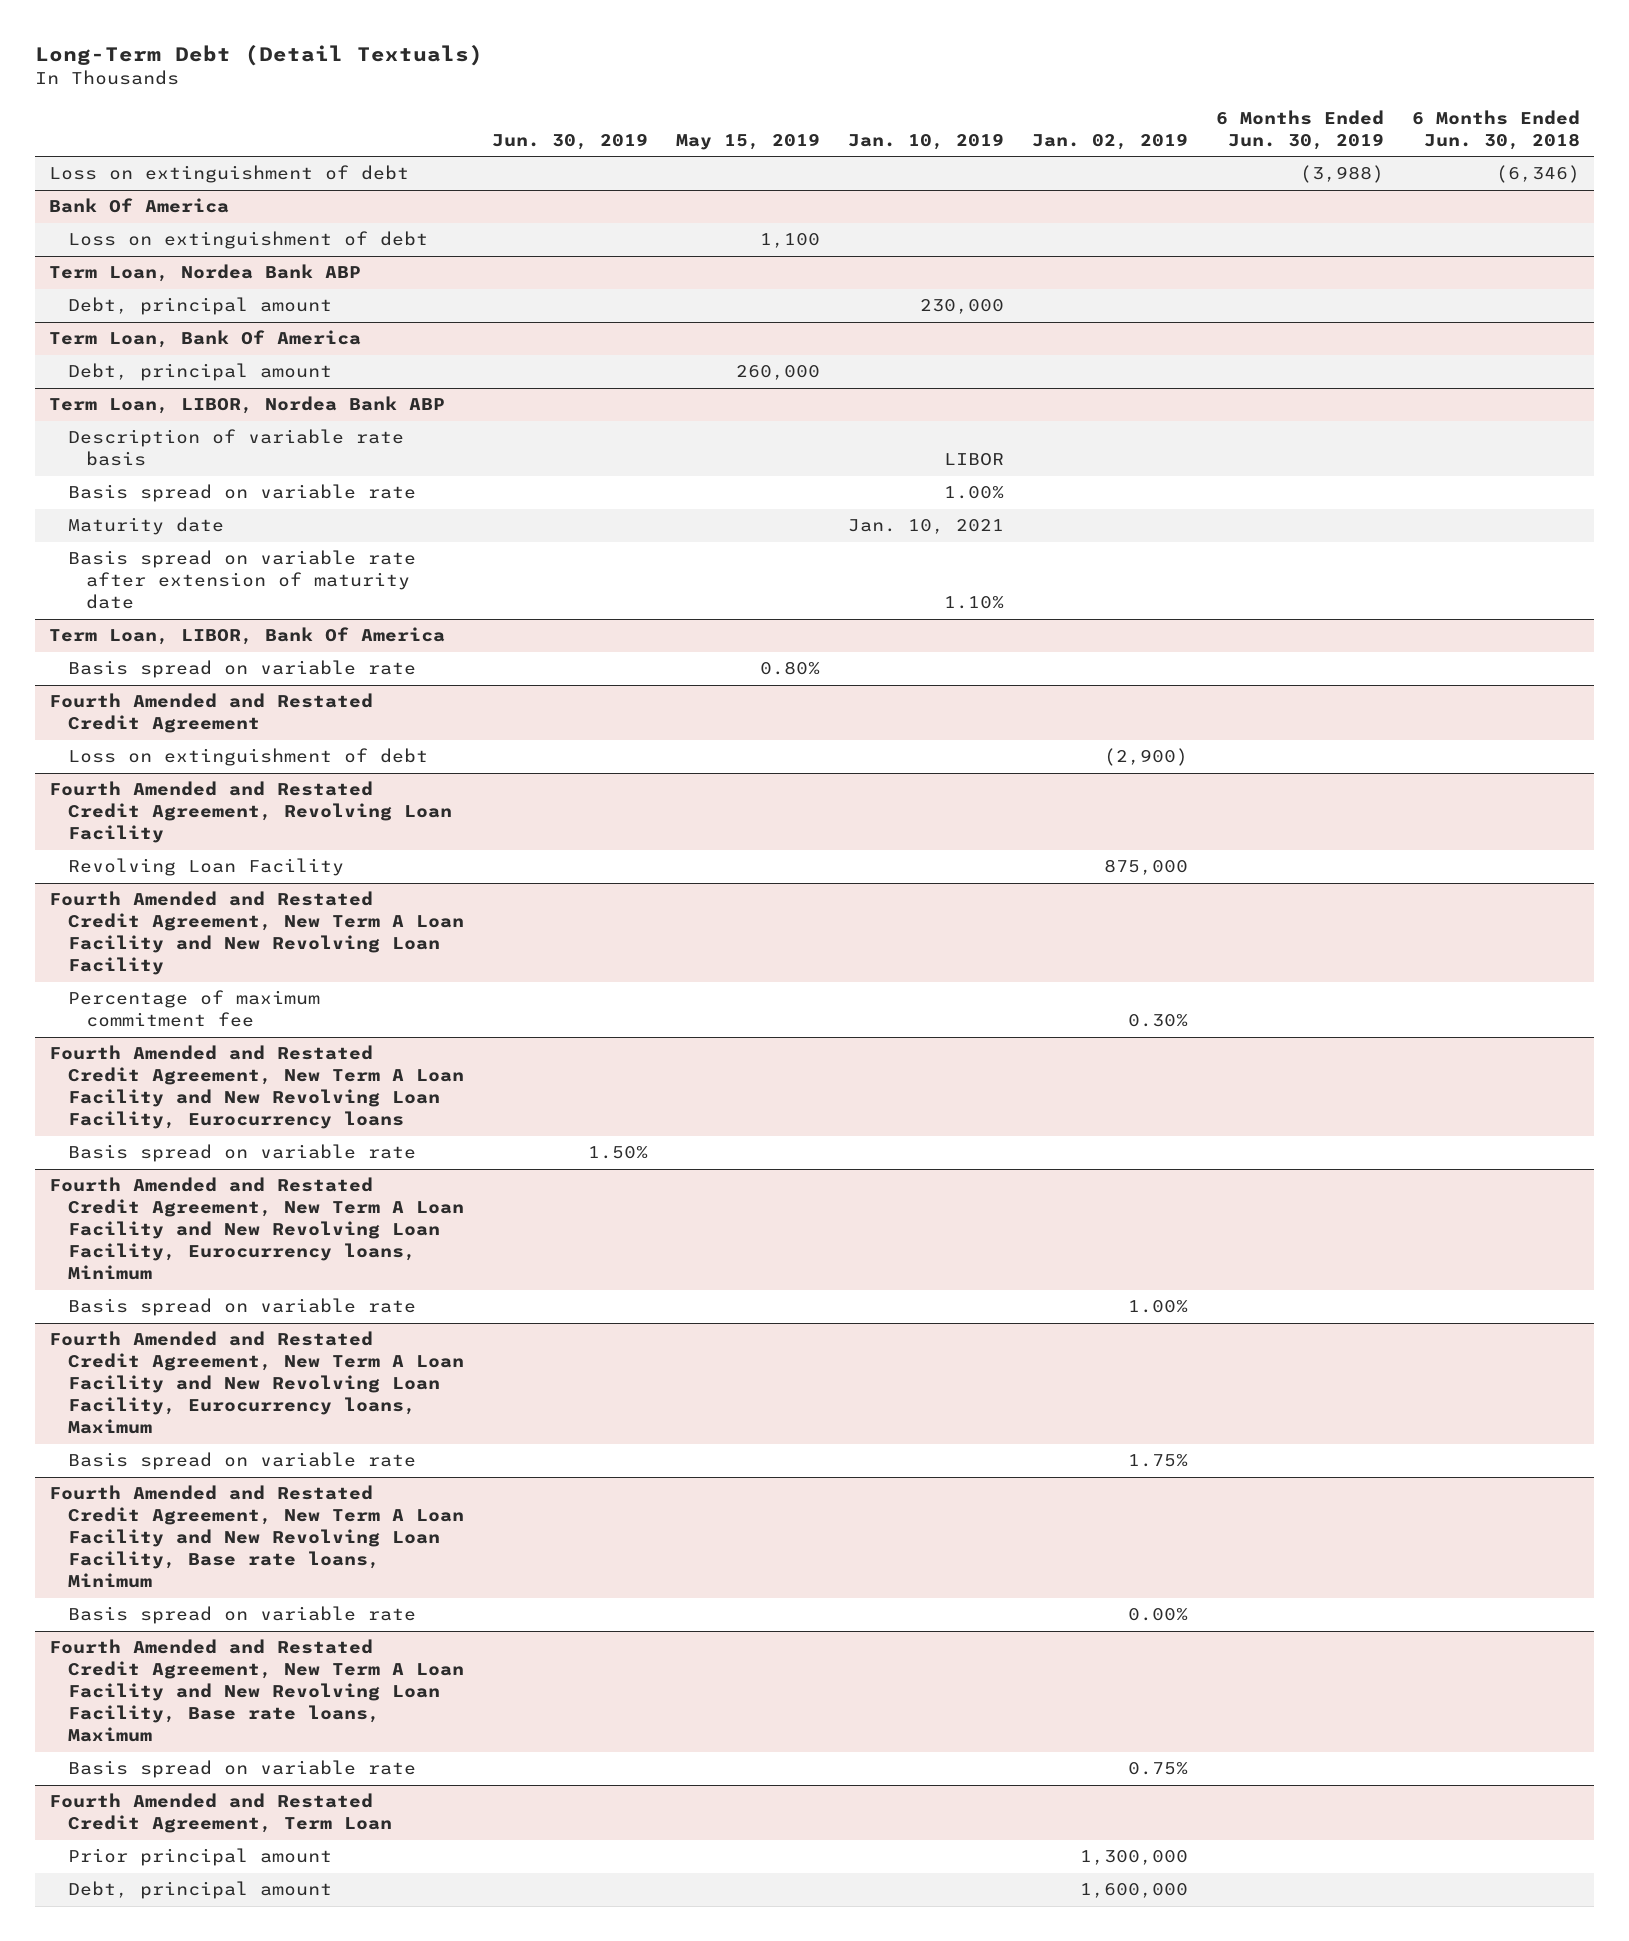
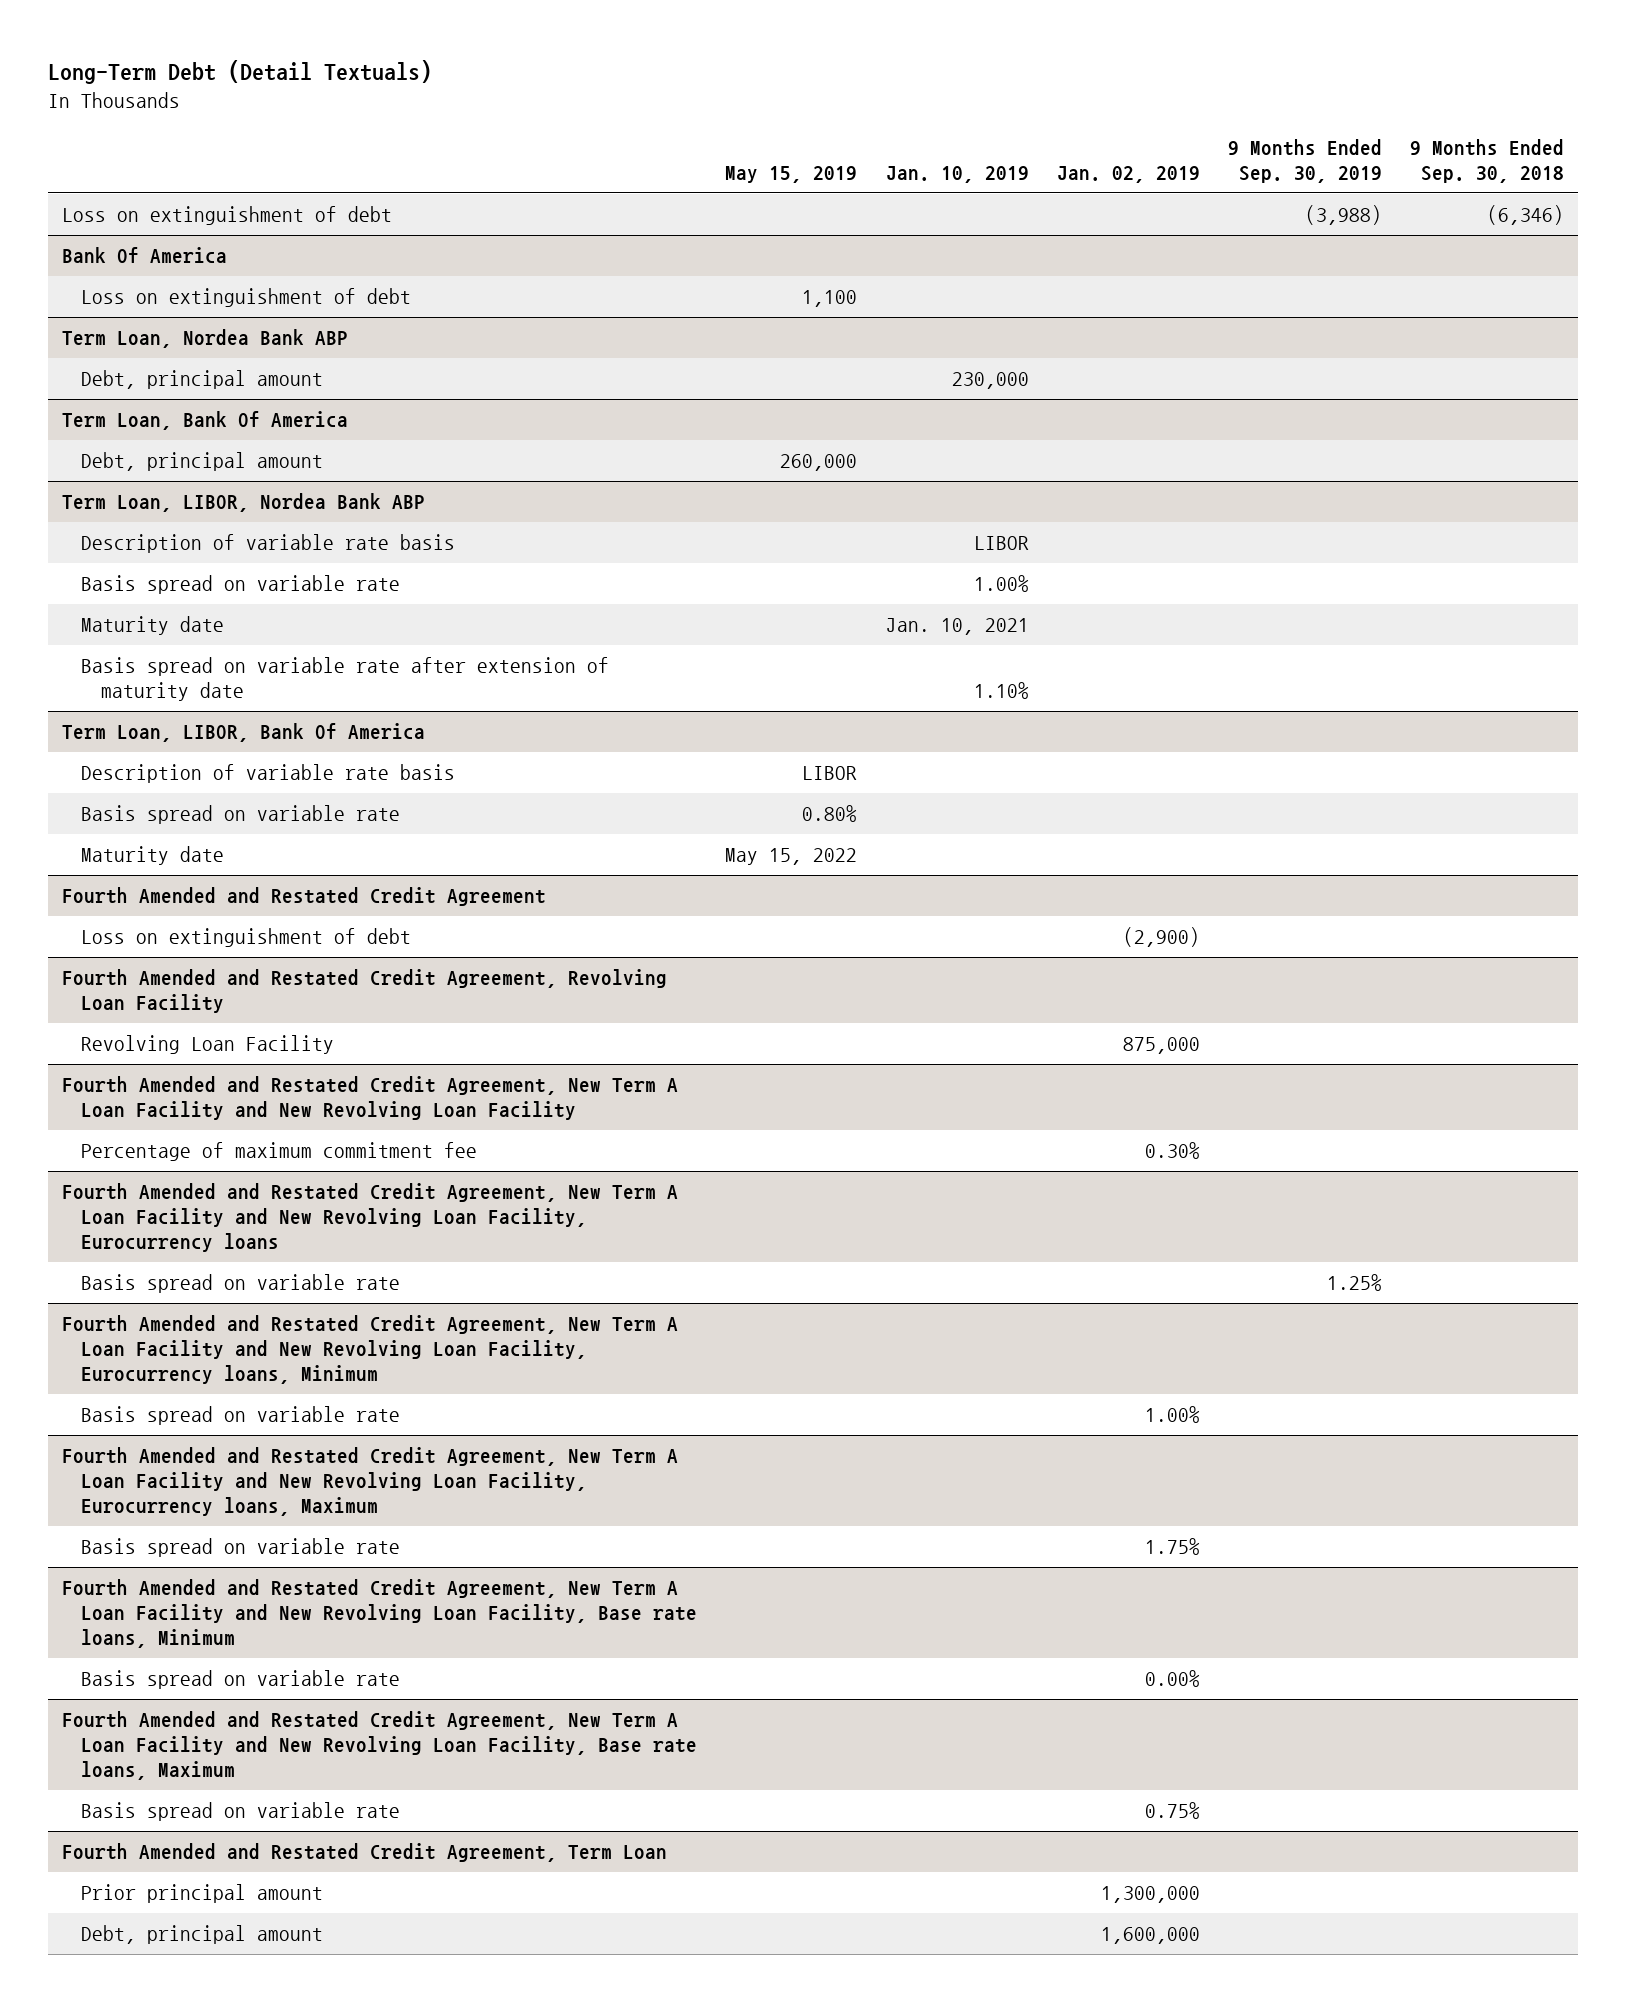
[491,132,648,150] Jun. 30, 2019 -> none
[1215,109,1384,150] 6 Months Ended Jun. 30, 2019 -> none
[1411,109,1580,150] 6 Months Ended Jun. 30, 2018 -> none
none -> [1227,139,1382,183] 9 Months Ended Sep. 30, 2019
none -> [1409,139,1564,183] 9 Months Ended Sep. 30, 2018
none -> [81,763,456,783] Description of variable rate basis
none -> [81,845,225,865] Maturity date

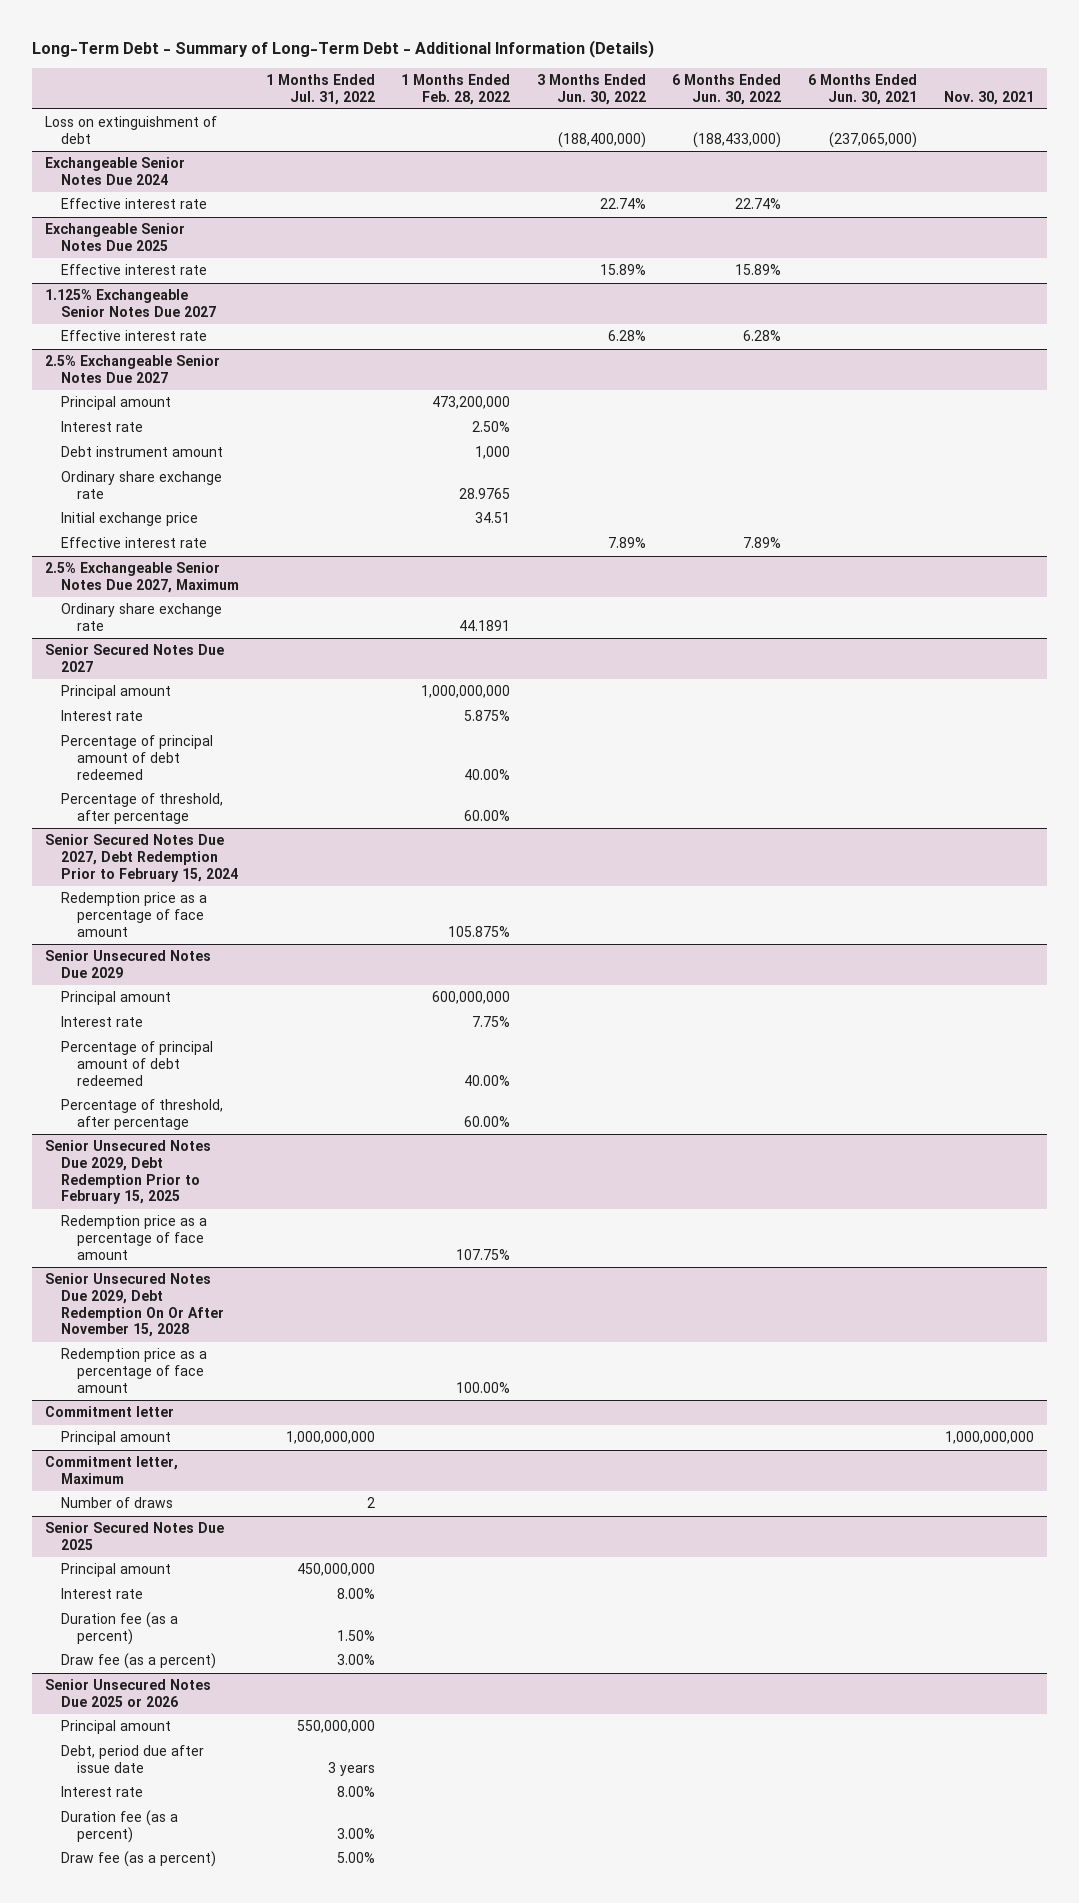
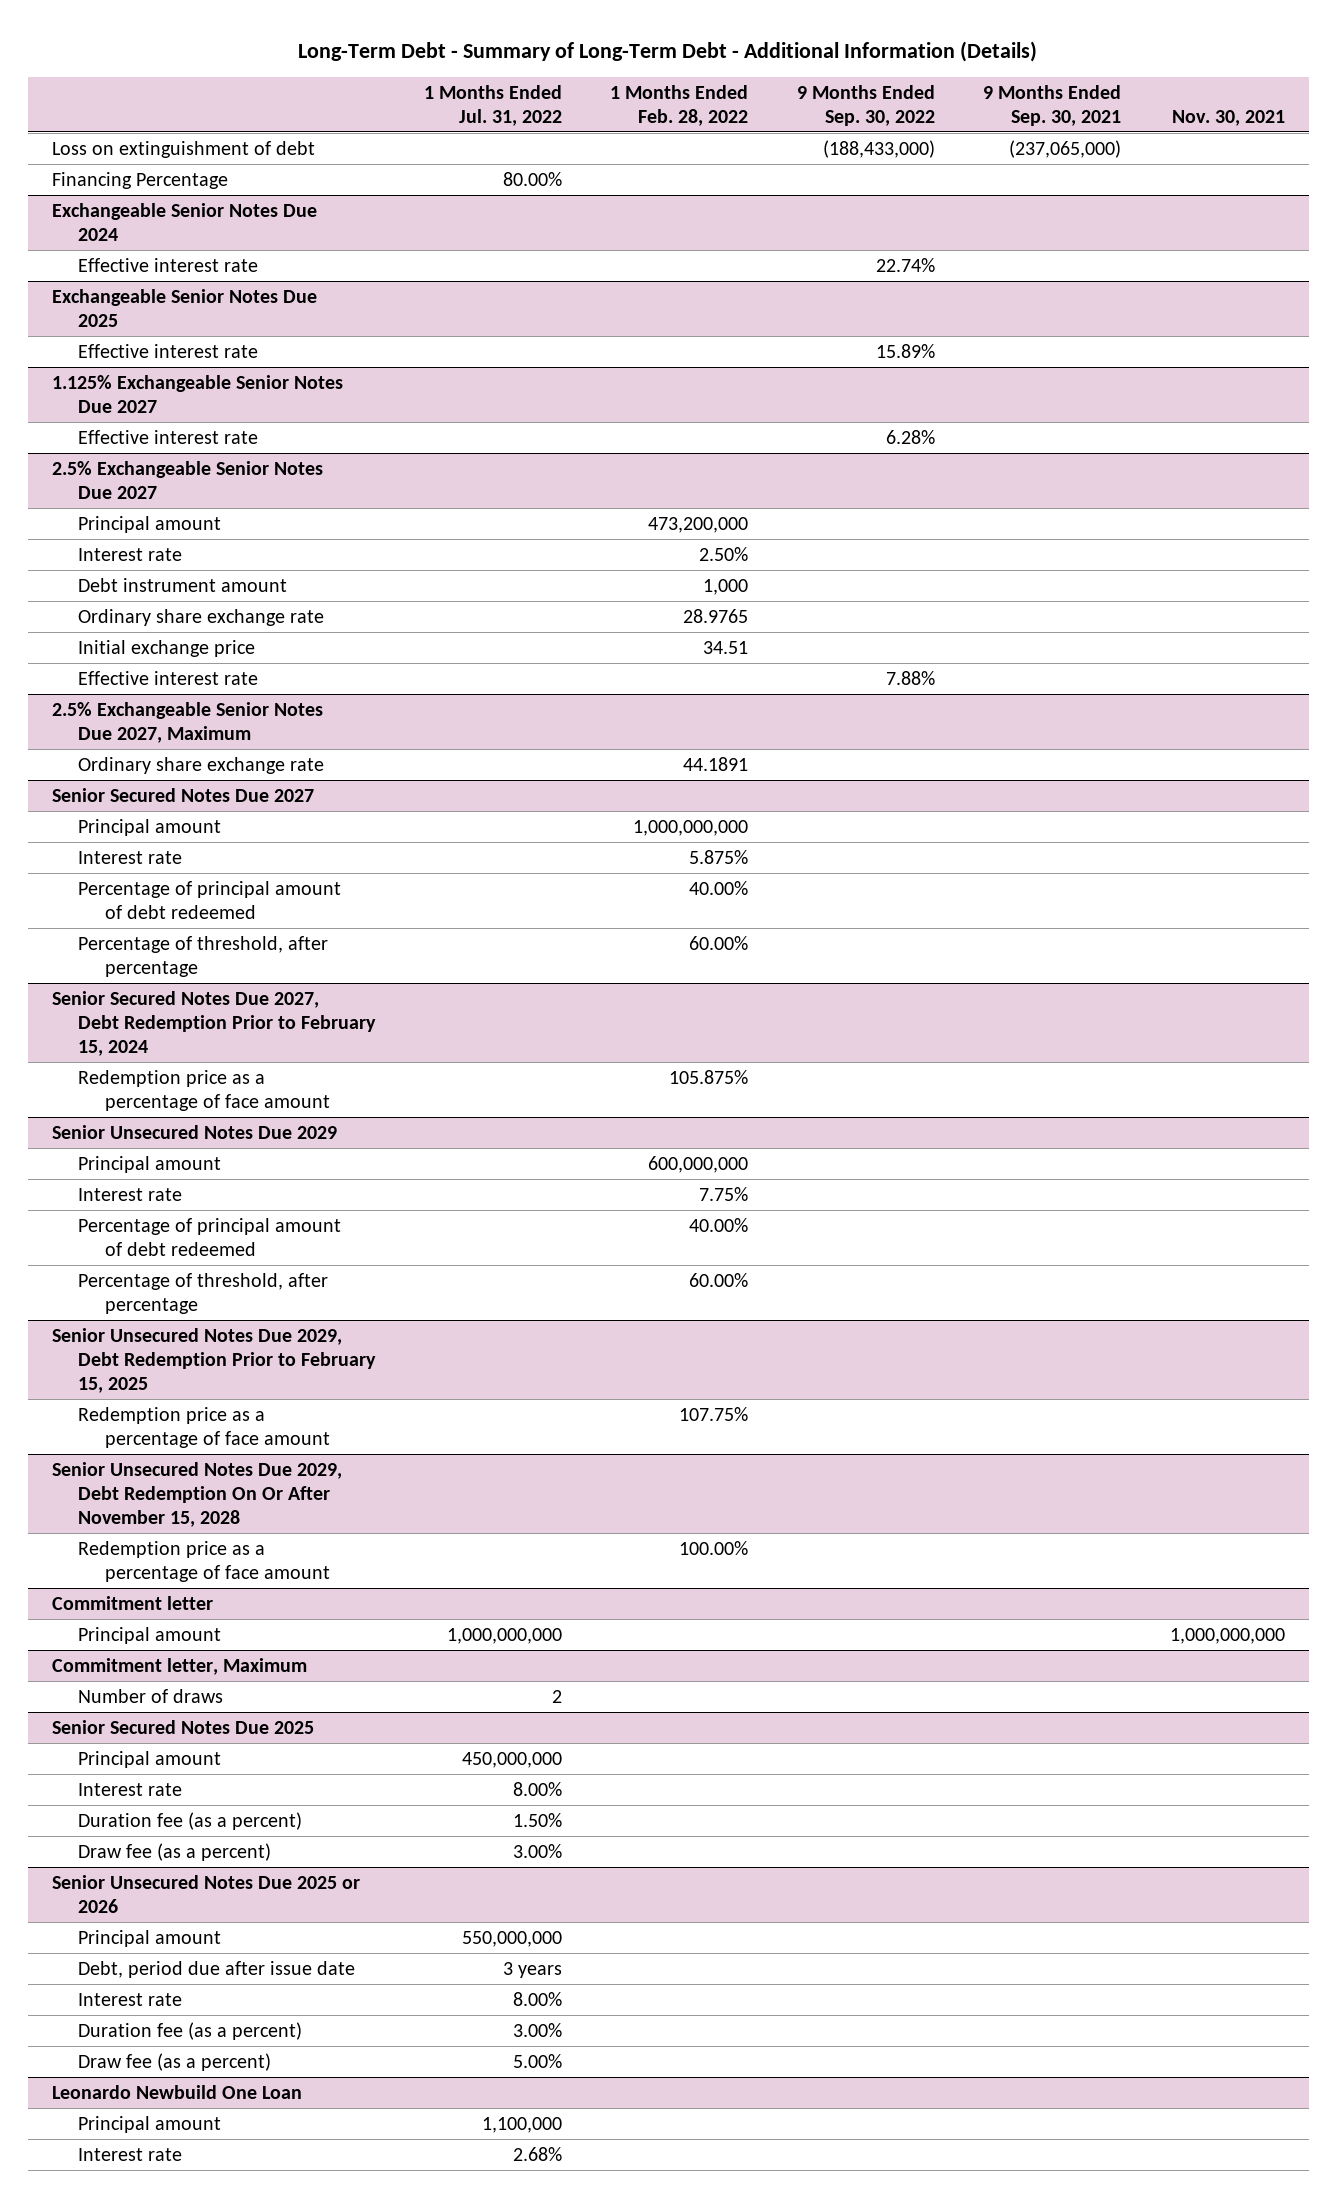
[536,73,646,105] 3 Months Ended Jun. 30, 2022 -> none
[672,73,782,105] 6 Months Ended Jun. 30, 2022 -> none
[808,73,918,105] 6 Months Ended Jun. 30, 2021 -> none
none -> [796,84,935,126] 9 Months Ended Sep. 30, 2022
none -> [983,84,1122,126] 9 Months Ended Sep. 30, 2021
none -> [51,171,228,189] Financing Percentage
none -> [51,2084,302,2099] Leonardo Newbuild One Loan
none -> [78,2115,222,2133] Principal amount
none -> [78,2147,183,2161] Interest rate

